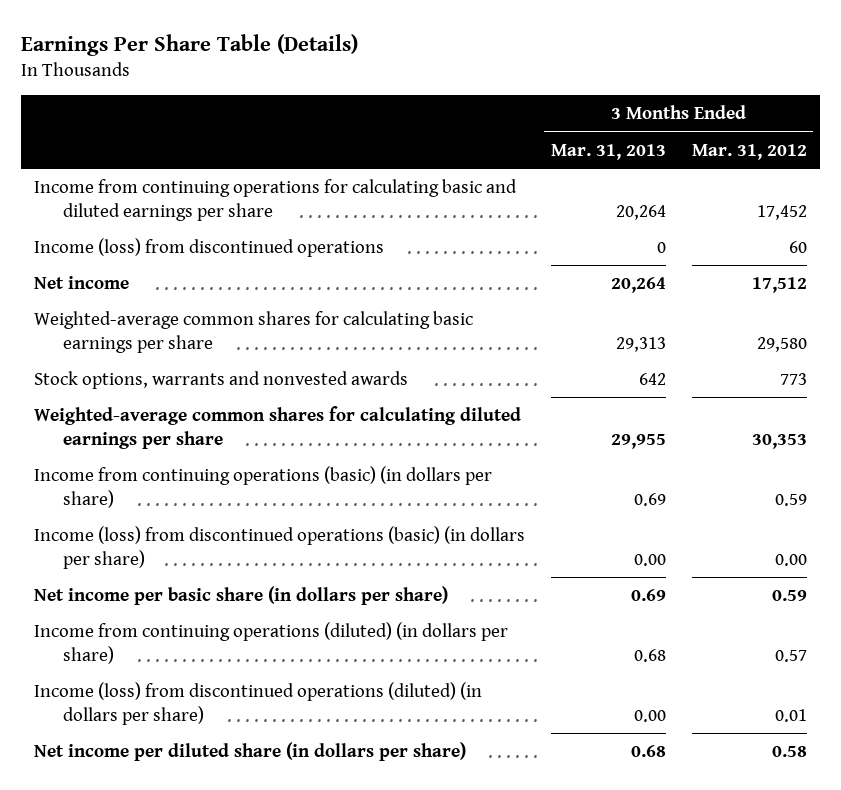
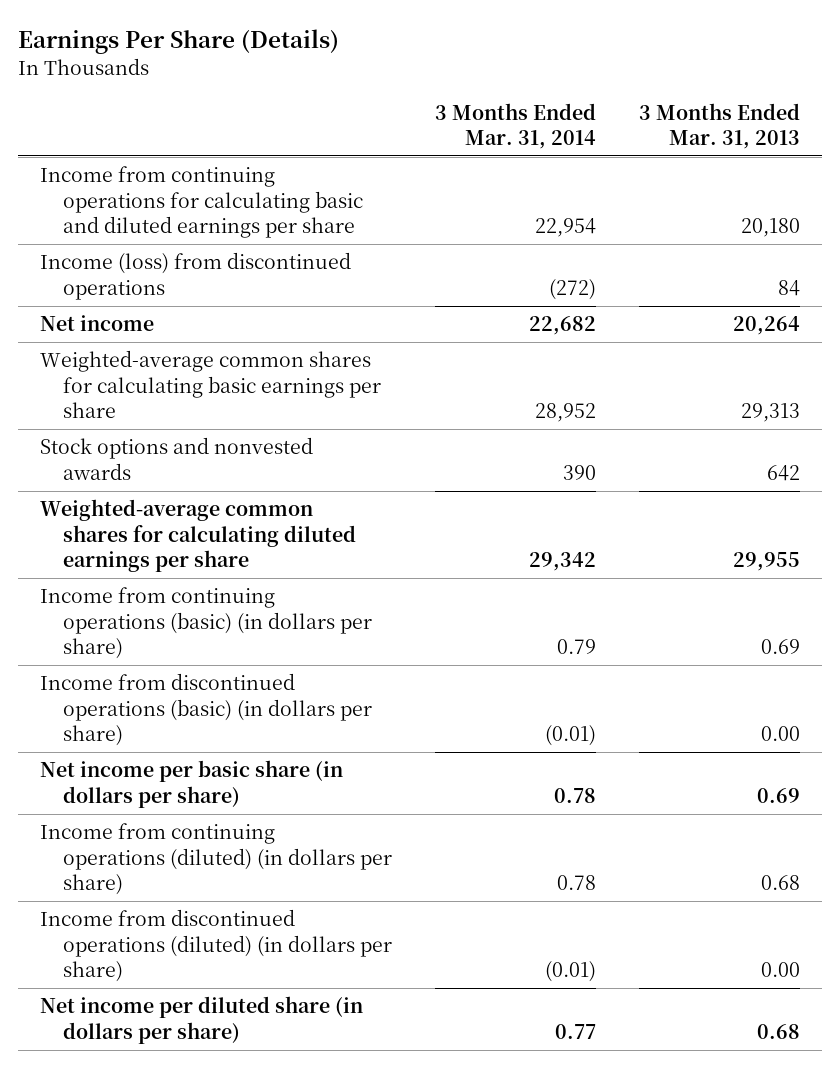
[21,33,359,56] Earnings Per Share Table (Details) -> [18,29,340,55] Earnings Per Share (Details)
[691,143,807,160] Mar. 31, 2012 -> none
none -> [435,102,597,149] 3 Months Ended Mar. 31, 2014
[615,204,666,220] 20,264 -> [741,217,801,237] 20,180
[656,242,666,254] 0 -> [778,279,801,296] 84
[33,371,408,390] Stock options, warrants and nonvested awards -> [39,437,313,480] Stock options and nonvested awards
[33,526,525,569] Income (loss) from discontinued operations (basic) (in dollars per share) -> [39,673,372,746] Income from discontinued operations (basic) (in dollars per share)
[33,682,482,725] Income (loss) from discontinued operations (diluted) (in dollars per share) -> [39,909,392,982] Income from discontinued operations (diluted) (in dollars per share)

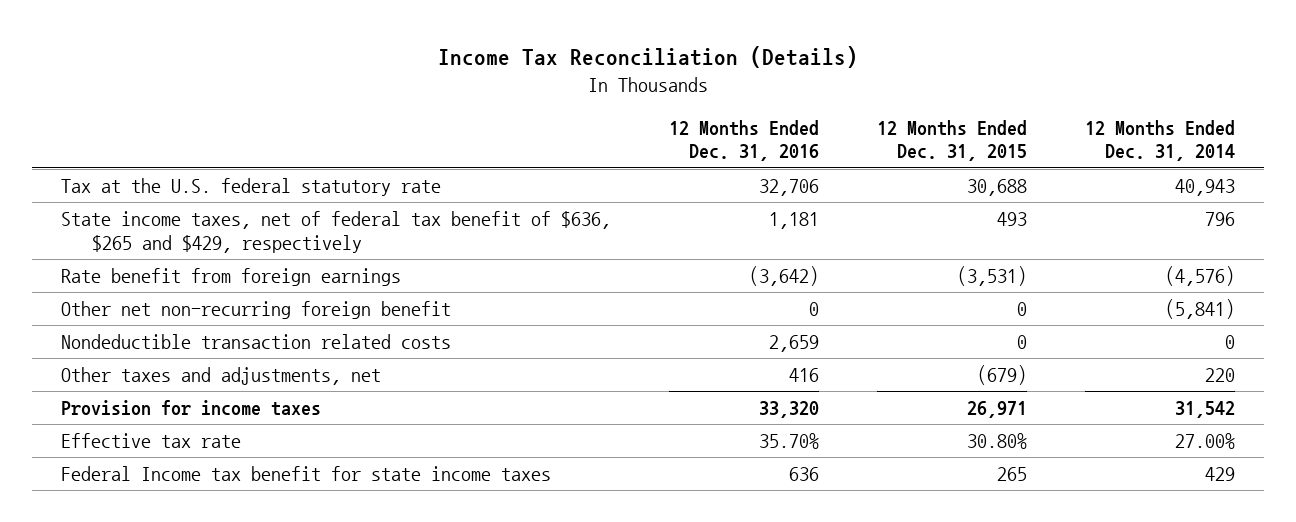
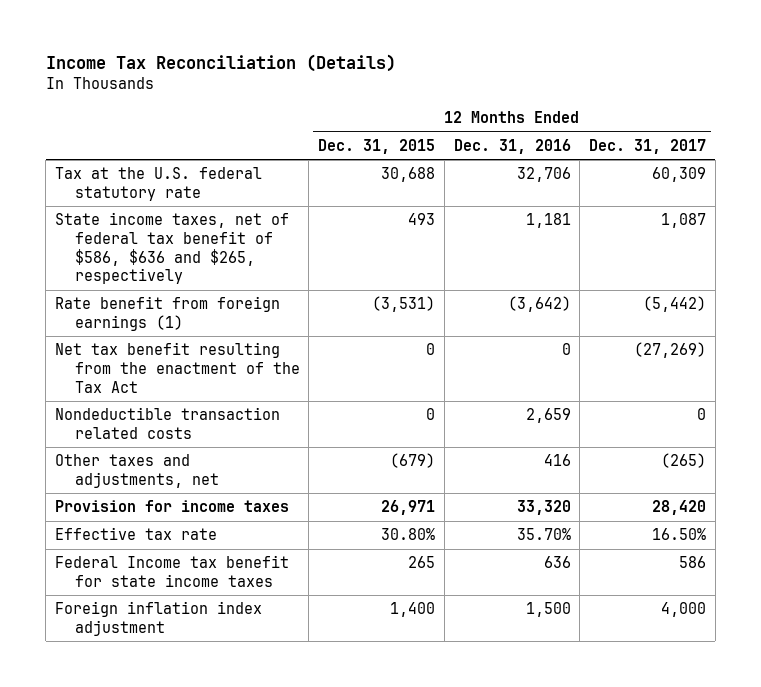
[1085,119,1236,162] 12 Months Ended Dec. 31, 2014 -> none
none -> [589,138,707,154] Dec. 31, 2017
[61,301,452,320] Other net non-recurring foreign benefit -> none
[61,211,612,253] State income taxes, net of federal tax benefit of $636, $265 and $429, respectively -> [55,212,290,285] State income taxes, net of federal tax benefit of $586, $636 and $265, respectively
[61,268,402,287] Rate benefit from foreign earnings -> [55,296,281,331] Rate benefit from foreign earnings (1)
none -> [55,342,300,393] Net tax benefit resulting from the enactment of the Tax Act
none -> [55,601,263,636] Foreign inflation index adjustment

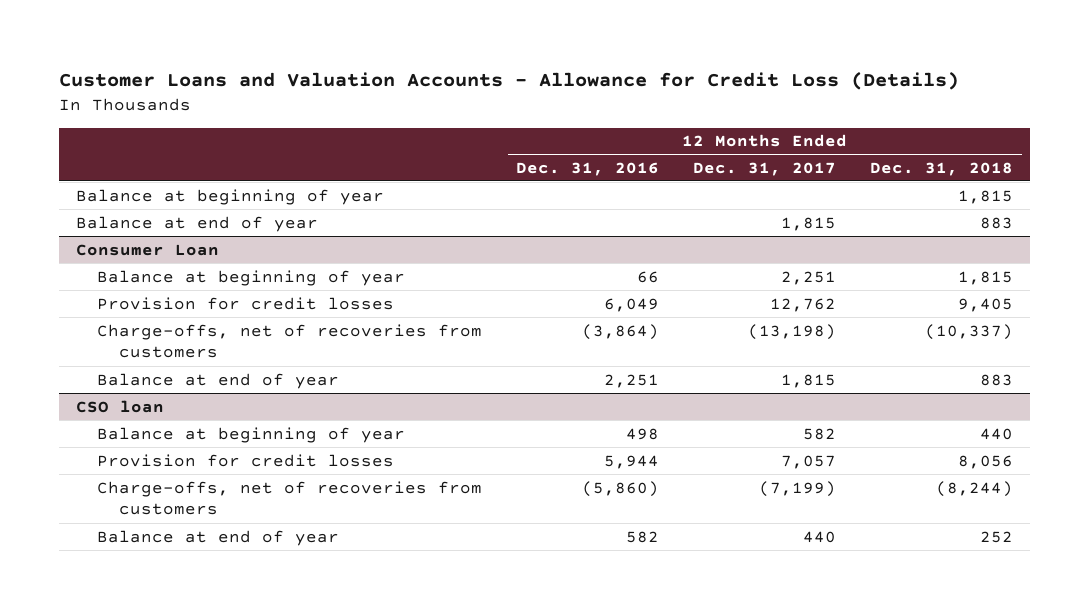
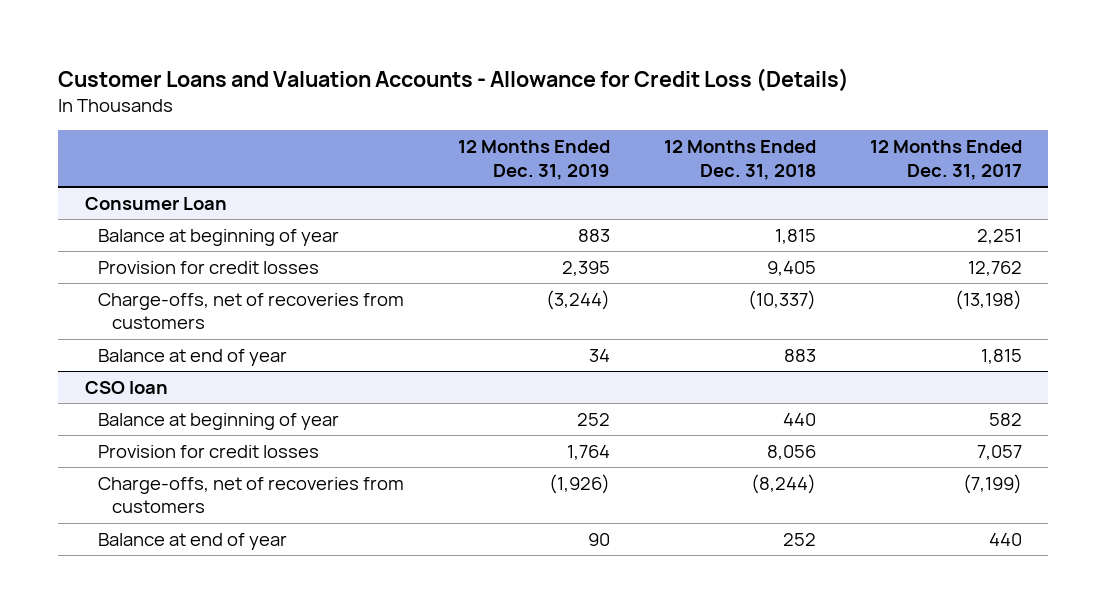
[516,161,660,176] Dec. 31, 2016 -> none
none -> [457,140,610,180] 12 Months Ended Dec. 31, 2019
[75,188,384,205] Balance at beginning of year -> none
[75,215,318,232] Balance at end of year -> none

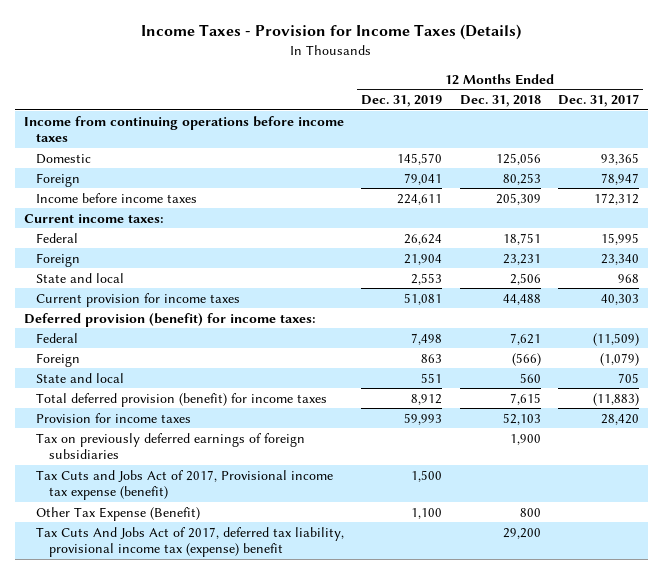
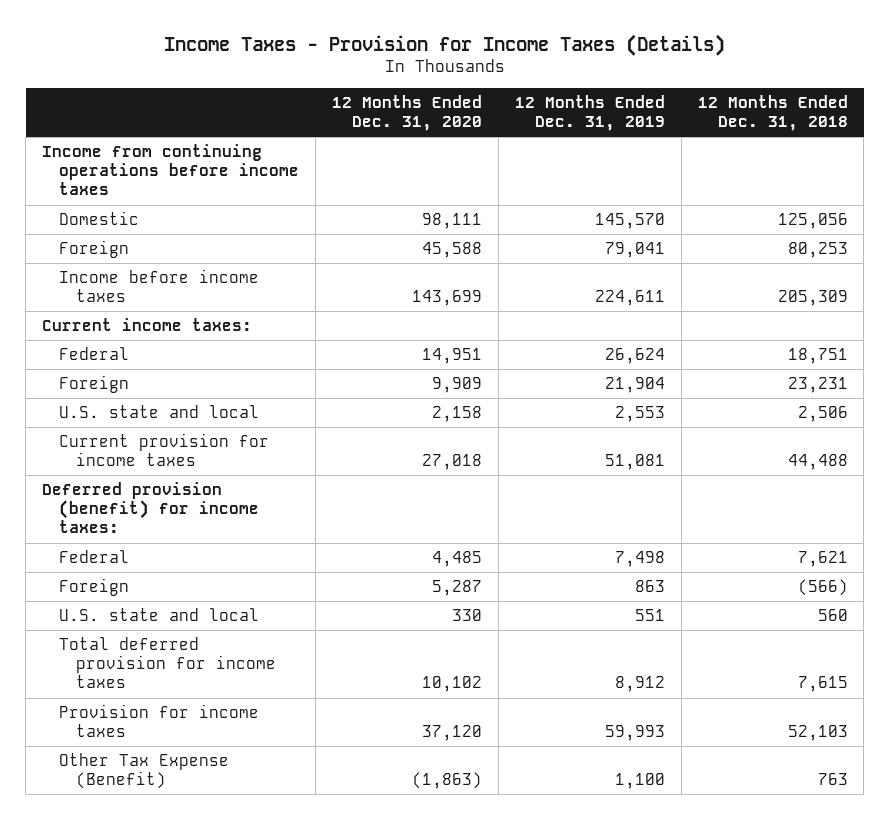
[557,93,639,107] Dec. 31, 2017 -> none
none -> [331,95,482,132] 12 Months Ended Dec. 31, 2020
[36,272,125,283] State and local -> [58,405,259,419] U.S. state and local
[36,372,125,383] State and local -> [58,608,259,622] U.S. state and local
[36,392,328,407] Total deferred provision (benefit) for income taxes -> [58,637,276,689] Total deferred provision for income taxes
[36,432,306,460] Tax on previously deferred earnings of foreign subsidiaries -> none
[36,469,334,501] Tax Cuts and Jobs Act of 2017, Provisional income tax expense (benefit) -> none
[36,526,345,558] Tax Cuts And Jobs Act of 2017, deferred tax liability, provisional income tax (expense) benefit -> none
[519,507,541,517] 800 -> [817,773,848,786] 763

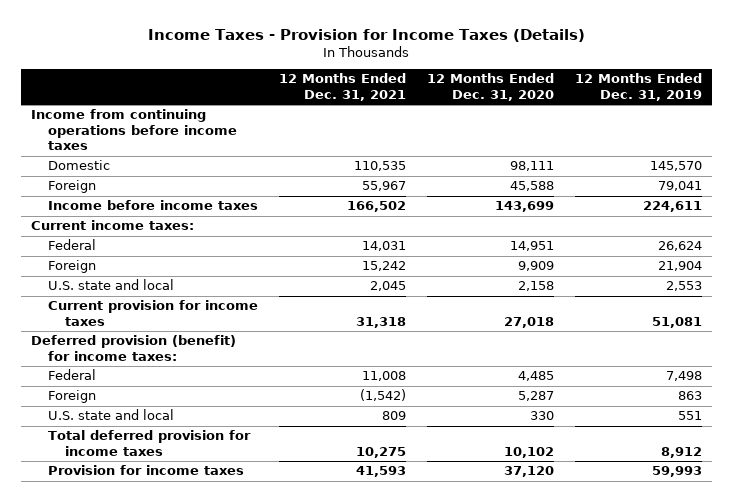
[697,95,848,132] 12 Months Ended Dec. 31, 2018 -> none
none -> [279,73,407,101] 12 Months Ended Dec. 31, 2021
[58,753,229,790] Other Tax Expense (Benefit) -> none

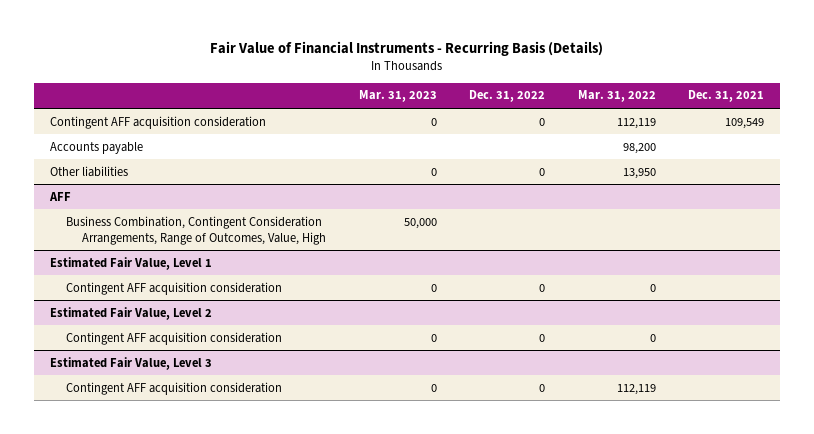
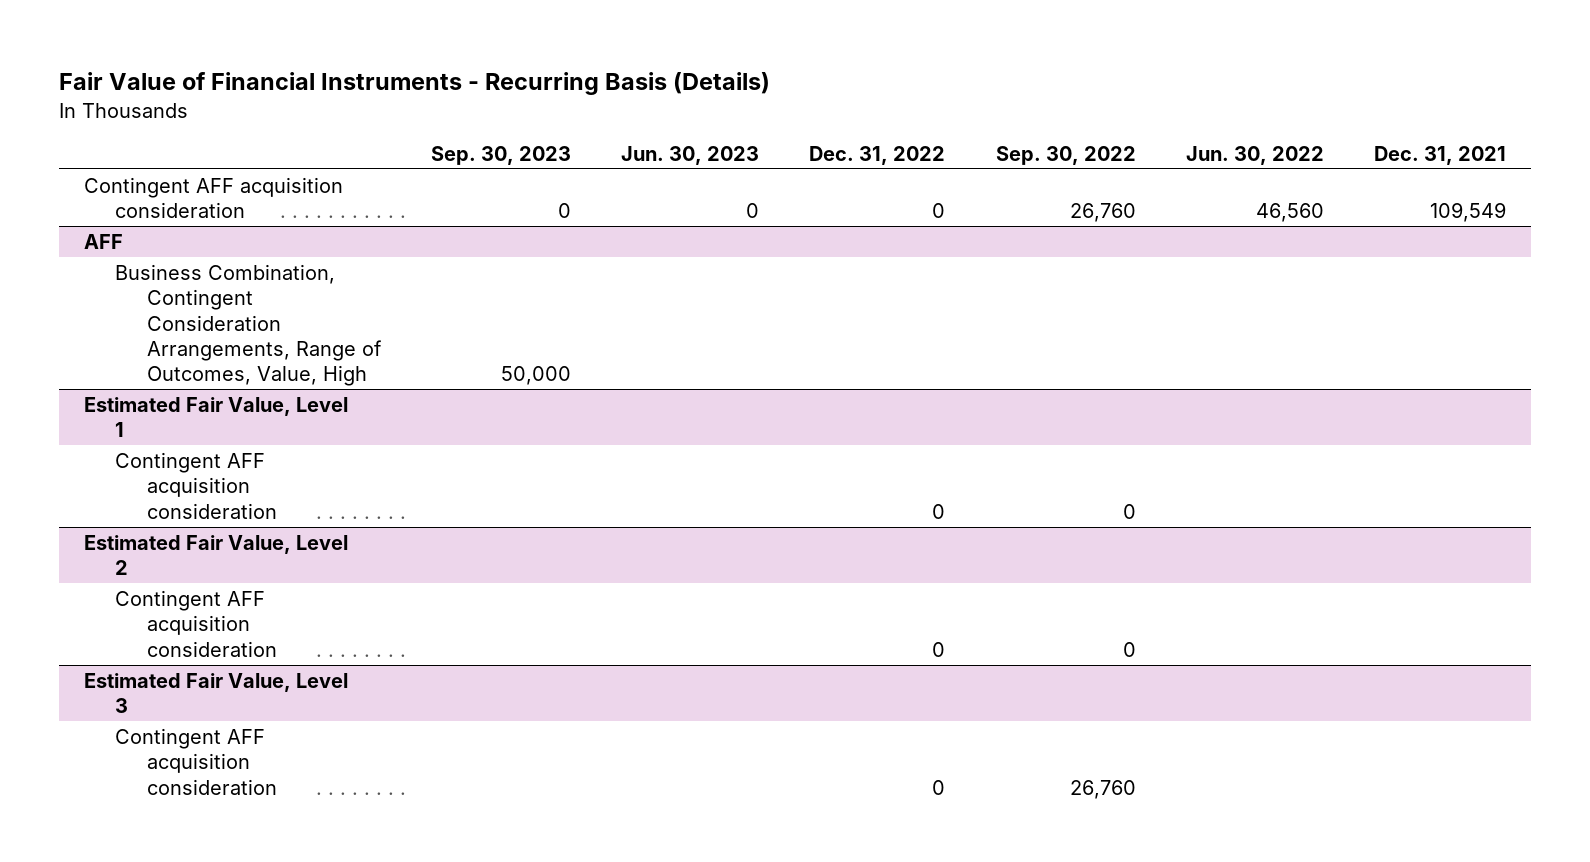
[358,90,437,103] Mar. 31, 2023 -> none
[577,90,656,103] Mar. 31, 2022 -> none
none -> [430,145,571,165] Sep. 30, 2023
none -> [621,145,760,165] Jun. 30, 2023
none -> [995,145,1136,165] Sep. 30, 2022
none -> [1186,145,1325,165] Jun. 30, 2022
[50,141,144,154] Accounts payable -> none
[50,165,129,177] Other liabilities -> none

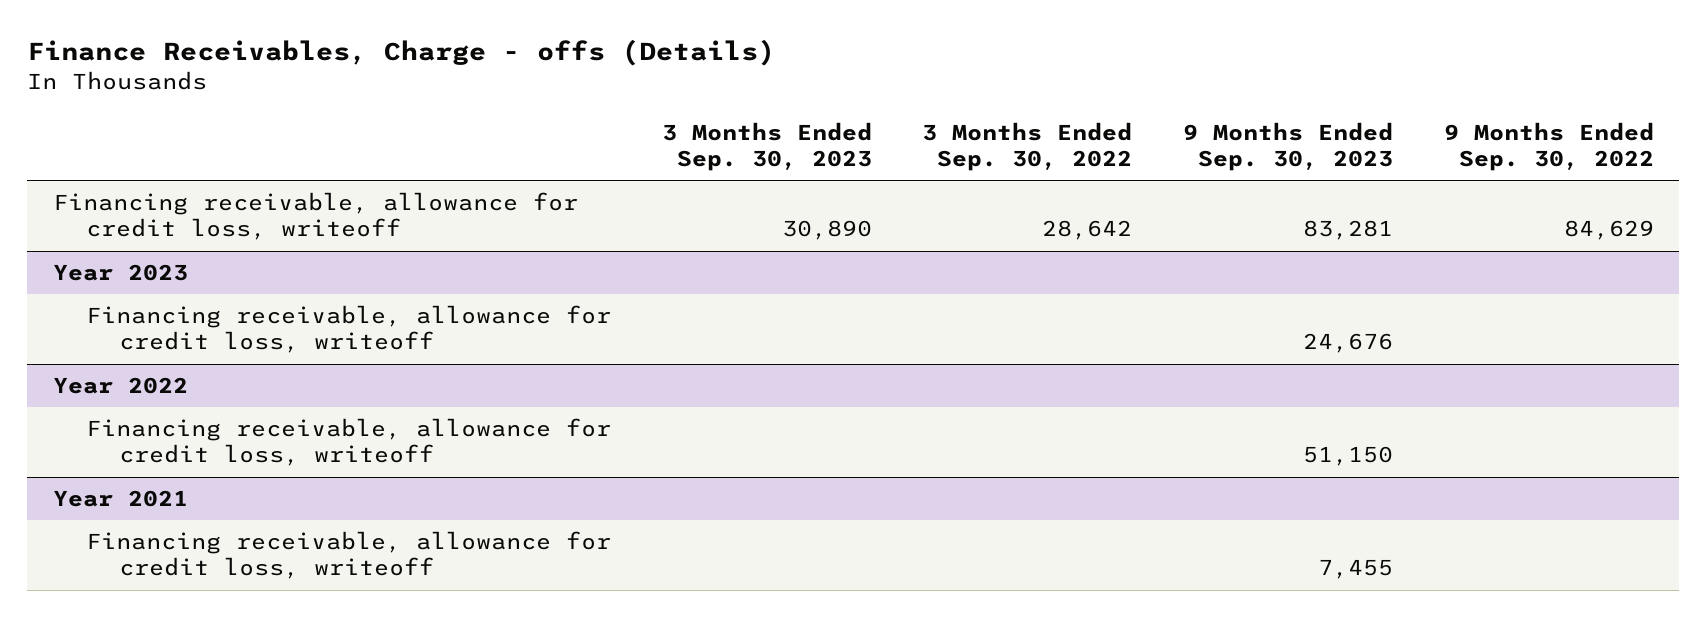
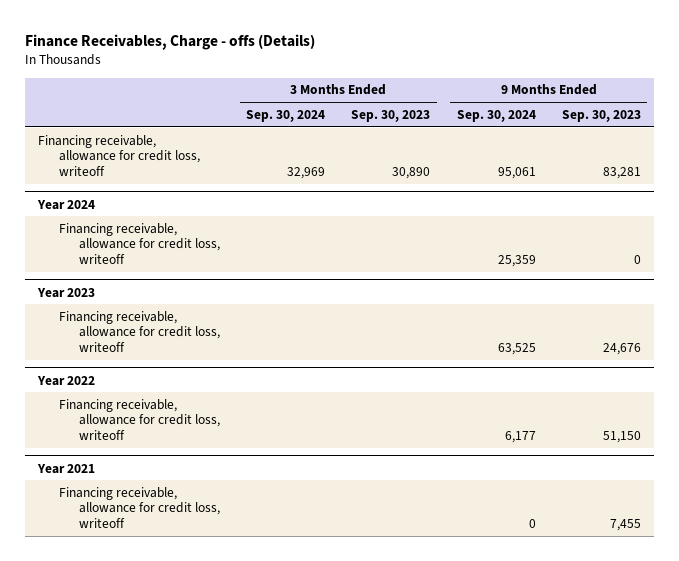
[922,121,1133,172] 3 Months Ended Sep. 30, 2022 -> none
[1443,121,1654,172] 9 Months Ended Sep. 30, 2022 -> none
none -> [246,110,326,123] Sep. 30, 2024
none -> [456,110,536,123] Sep. 30, 2024
none -> [37,199,96,210] Year 2024
none -> [58,222,221,264] Financing receivable, allowance for credit loss, writeoff

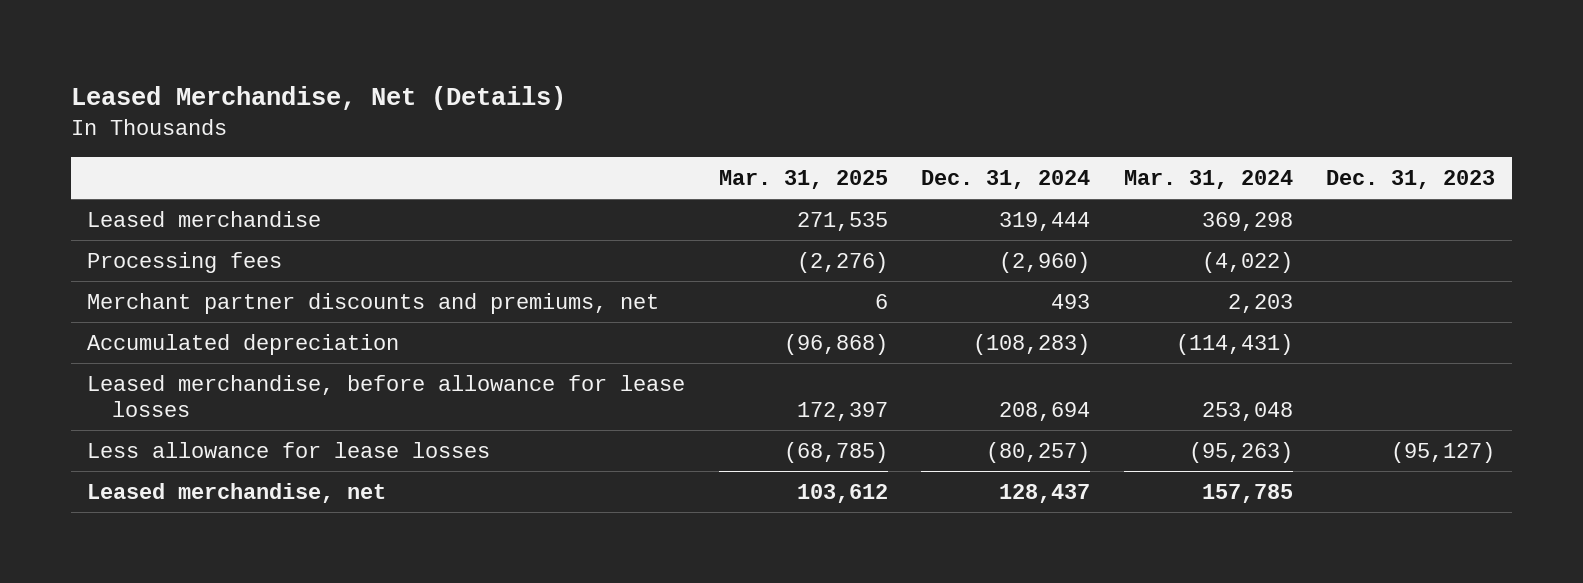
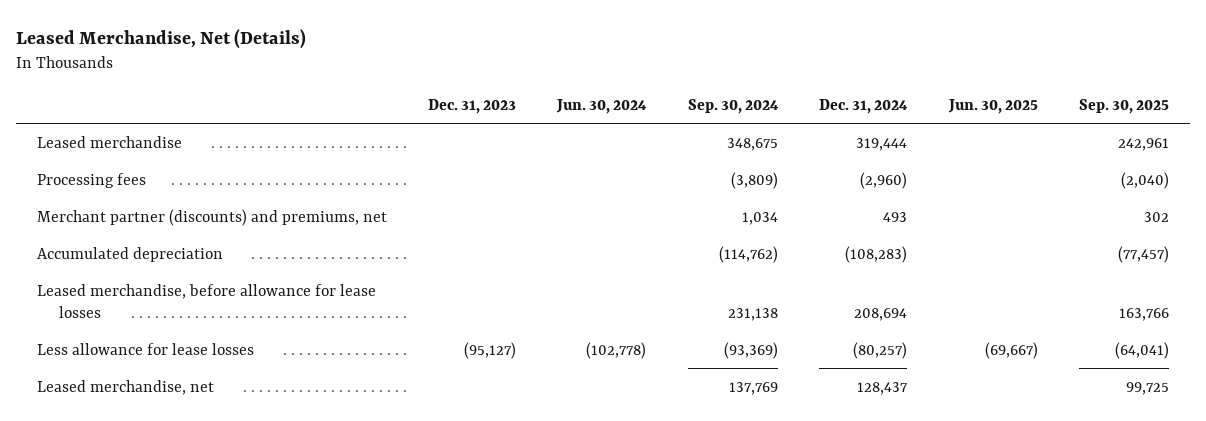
[718,170,888,190] Mar. 31, 2025 -> none
[1123,170,1293,190] Mar. 31, 2024 -> none
none -> [556,98,648,114] Jun. 30, 2024
none -> [687,98,779,114] Sep. 30, 2024
none -> [947,98,1038,114] Jun. 30, 2025
none -> [1079,98,1170,114] Sep. 30, 2025
[87,292,660,314] Merchant partner discounts and premiums, net -> [36,208,387,226] Merchant partner (discounts) and premiums, net

